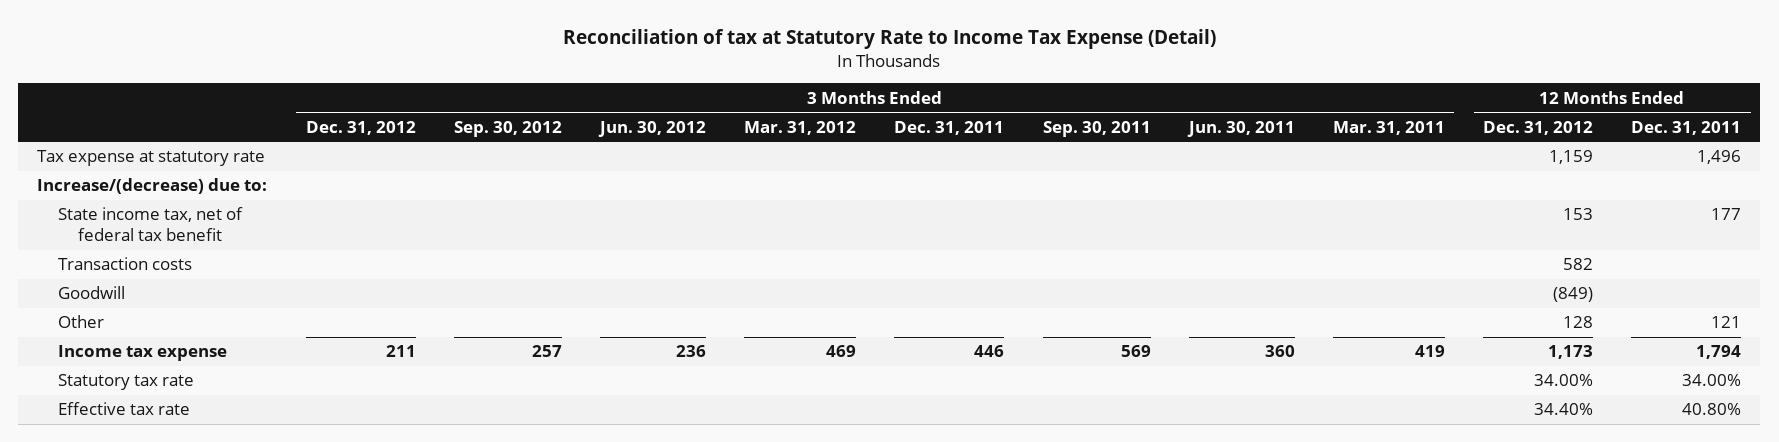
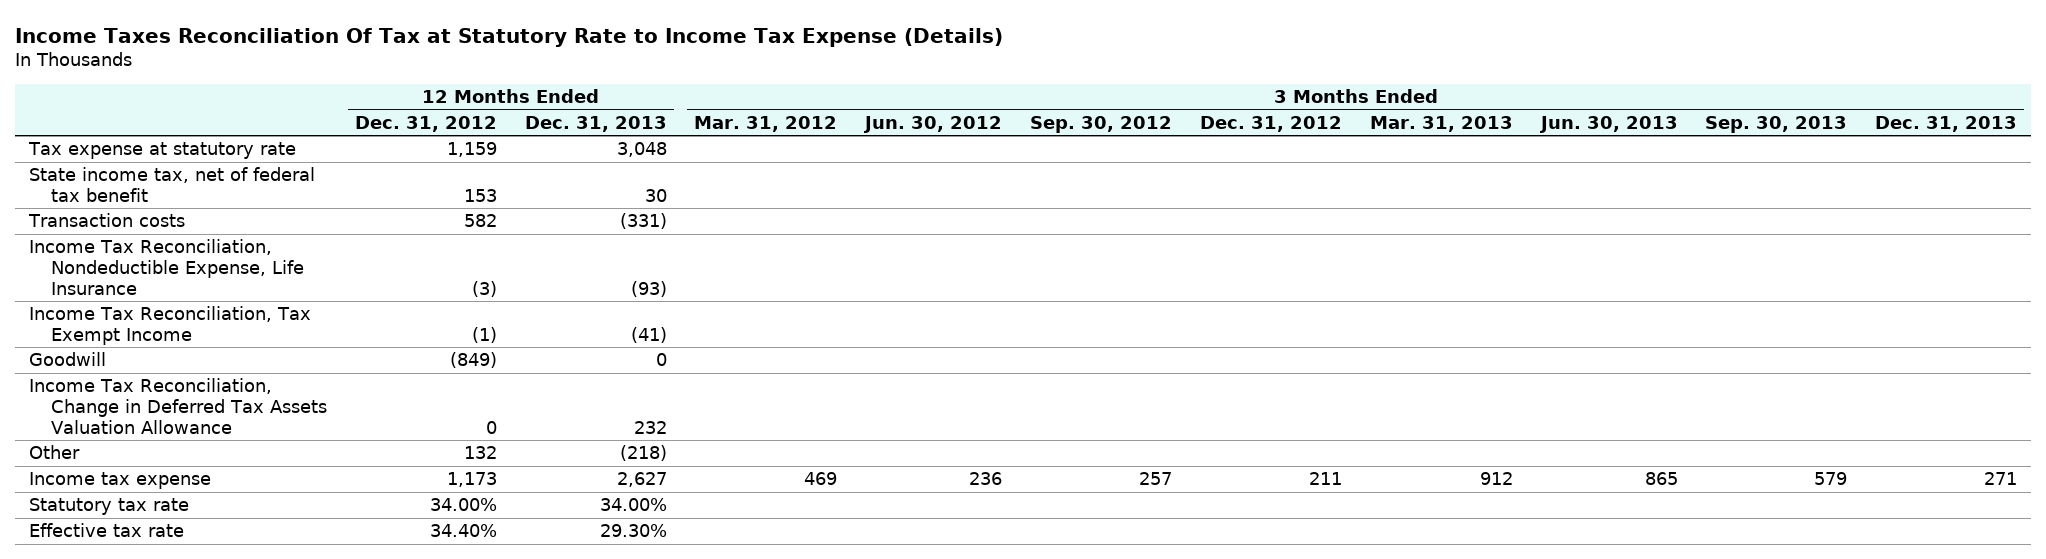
[563,29,1217,50] Reconciliation of tax at Statutory Rate to Income Tax Expense (Detail) -> [15,27,1004,47] Income Taxes Reconciliation Of Tax at Statutory Rate to Income Tax Expense (Details)
[894,120,1005,135] Dec. 31, 2011 -> none
[1042,120,1151,137] Sep. 30, 2011 -> none
[1186,120,1295,137] Jun. 30, 2011 -> none
[1332,120,1445,135] Mar. 31, 2011 -> none
[1631,120,1742,135] Dec. 31, 2011 -> none
none -> [524,115,667,132] Dec. 31, 2013
none -> [1369,115,1513,132] Mar. 31, 2013
none -> [1538,115,1678,133] Jun. 30, 2013
none -> [1705,115,1848,133] Sep. 30, 2013
none -> [1875,115,2018,132] Dec. 31, 2013
[37,178,268,195] Increase/(decrease) due to: -> none
none -> [29,239,304,296] Income Tax Reconciliation, Nondeductible Expense, Life Insurance
none -> [29,306,312,346] Income Tax Reconciliation, Tax Exempt Income
none -> [29,378,327,435] Income Tax Reconciliation, Change in Deferred Tax Assets Valuation Allowance
[1563,316,1594,329] 128 -> [463,446,497,460] 132

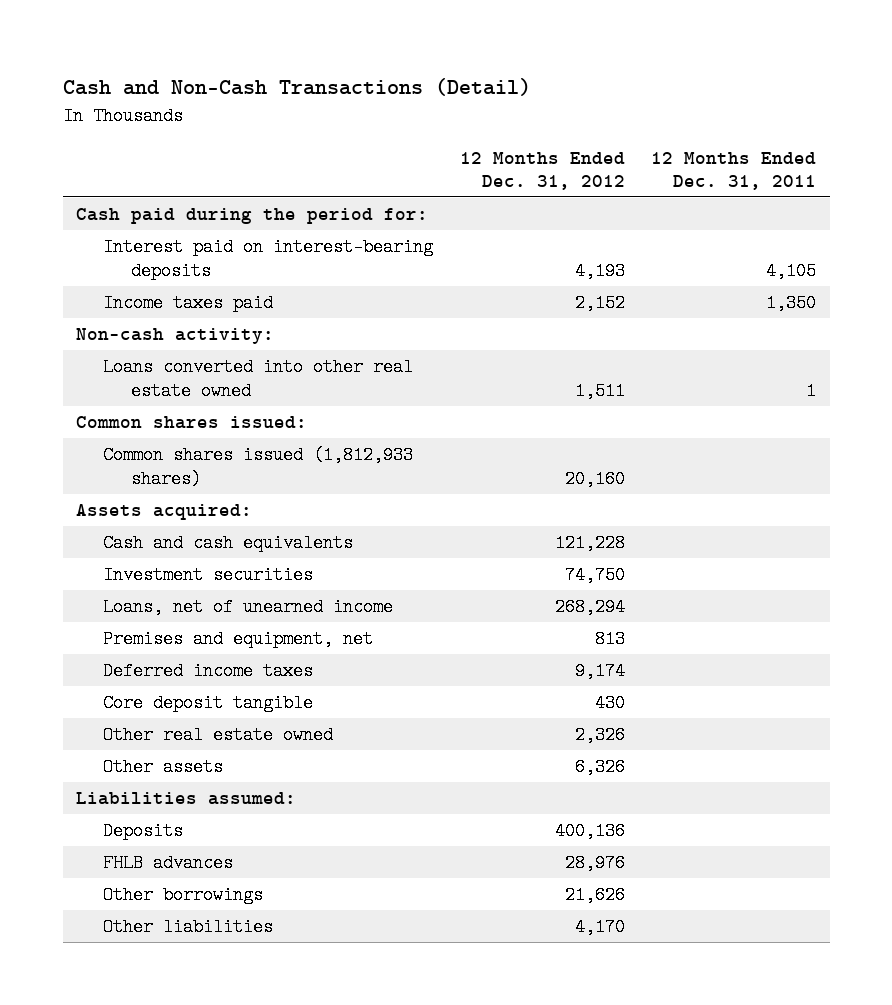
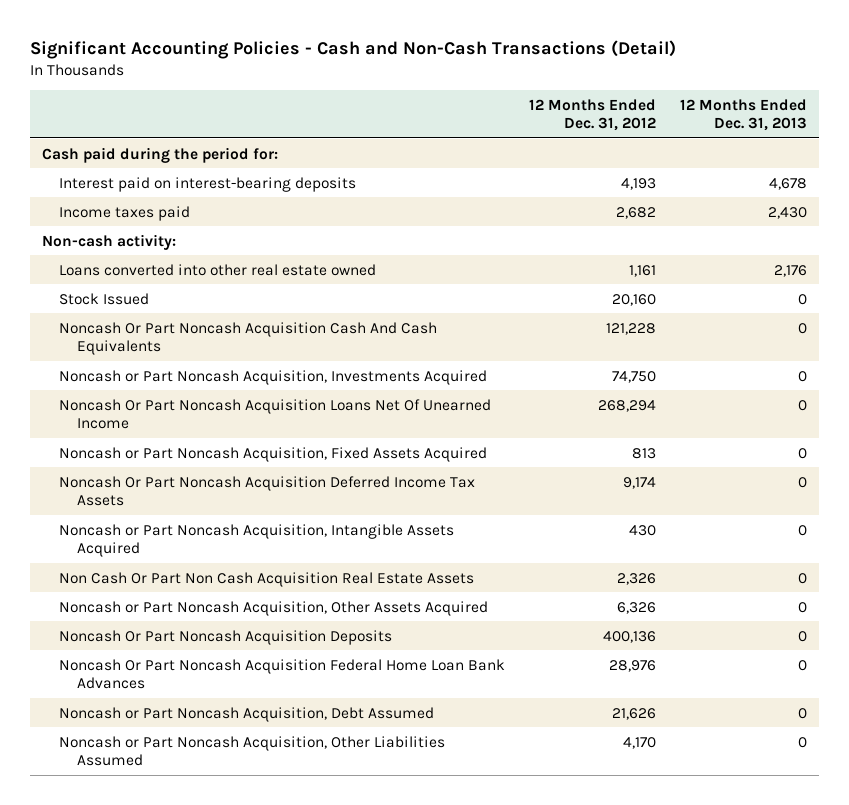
[62,77,531,96] Cash and Non-Cash Transactions (Detail) -> [29,39,676,59] Significant Accounting Policies - Cash and Non-Cash Transactions (Detail)
[651,151,817,191] 12 Months Ended Dec. 31, 2011 -> none
none -> [680,98,808,131] 12 Months Ended Dec. 31, 2013
[574,294,625,313] 2,152 -> [616,206,657,219] 2,682
[75,416,307,430] Common shares issued: -> none
[75,504,252,521] Assets acquired: -> none
[75,792,296,806] Liabilities assumed: -> none
[574,381,625,400] 1,511 -> [629,264,657,277] 1,161
[103,446,414,488] Common shares issued (1,812,933 shares) -> [59,292,150,305] Stock Issued
[103,534,354,553] Cash and cash equivalents -> [59,321,438,355] Noncash Or Part Noncash Acquisition Cash And Cash Equivalents
[103,566,314,585] Investment securities -> [59,369,488,385] Noncash or Part Noncash Acquisition, Investments Acquired
[103,598,394,617] Loans, net of unearned income -> [59,398,492,429] Noncash Or Part Noncash Acquisition Loans Net Of Unearned Income
[103,630,374,649] Premises and equipment, net -> [59,446,488,462] Noncash or Part Noncash Acquisition, Fixed Assets Acquired
[103,662,314,681] Deferred income taxes -> [59,475,476,506] Noncash Or Part Noncash Acquisition Deferred Income Tax Assets
[103,694,314,713] Core deposit tangible -> [59,523,455,557] Noncash or Part Noncash Acquisition, Intangible Assets Acquired
[103,726,334,745] Other real estate owned -> [59,571,475,587] Non Cash Or Part Non Cash Acquisition Real Estate Assets
[103,758,224,777] Other assets -> [59,600,489,616] Noncash or Part Noncash Acquisition, Other Assets Acquired
[103,822,184,841] Deposits -> [59,629,393,645] Noncash Or Part Noncash Acquisition Deposits
[103,854,234,873] FHLB advances -> [59,658,506,689] Noncash Or Part Noncash Acquisition Federal Home Loan Bank Advances
[103,886,264,905] Other borrowings -> [59,706,435,722] Noncash or Part Noncash Acquisition, Debt Assumed
[103,918,274,937] Other liabilities -> [59,735,446,766] Noncash or Part Noncash Acquisition, Other Liabilities Assumed

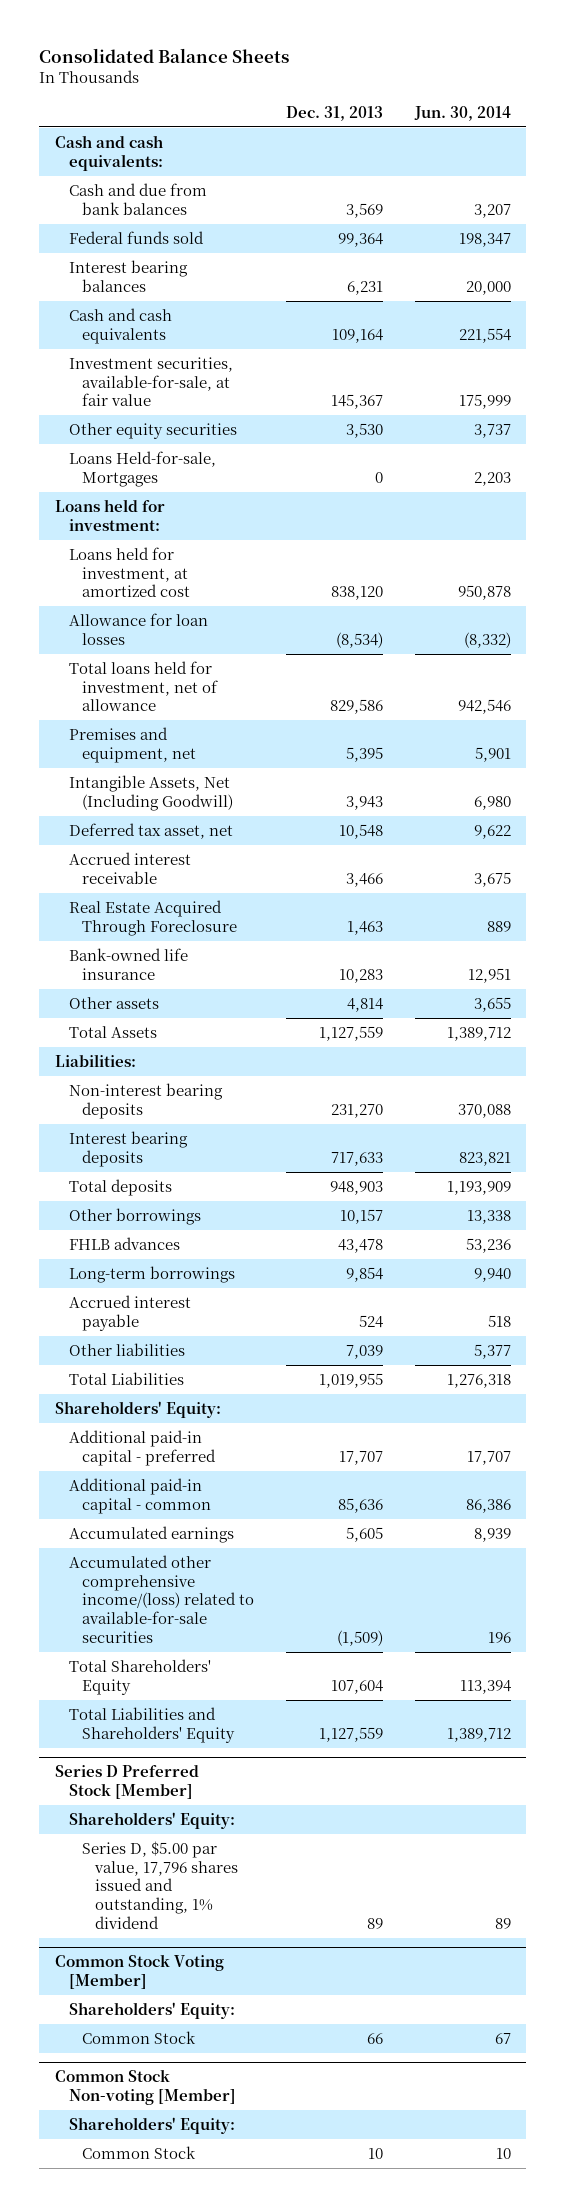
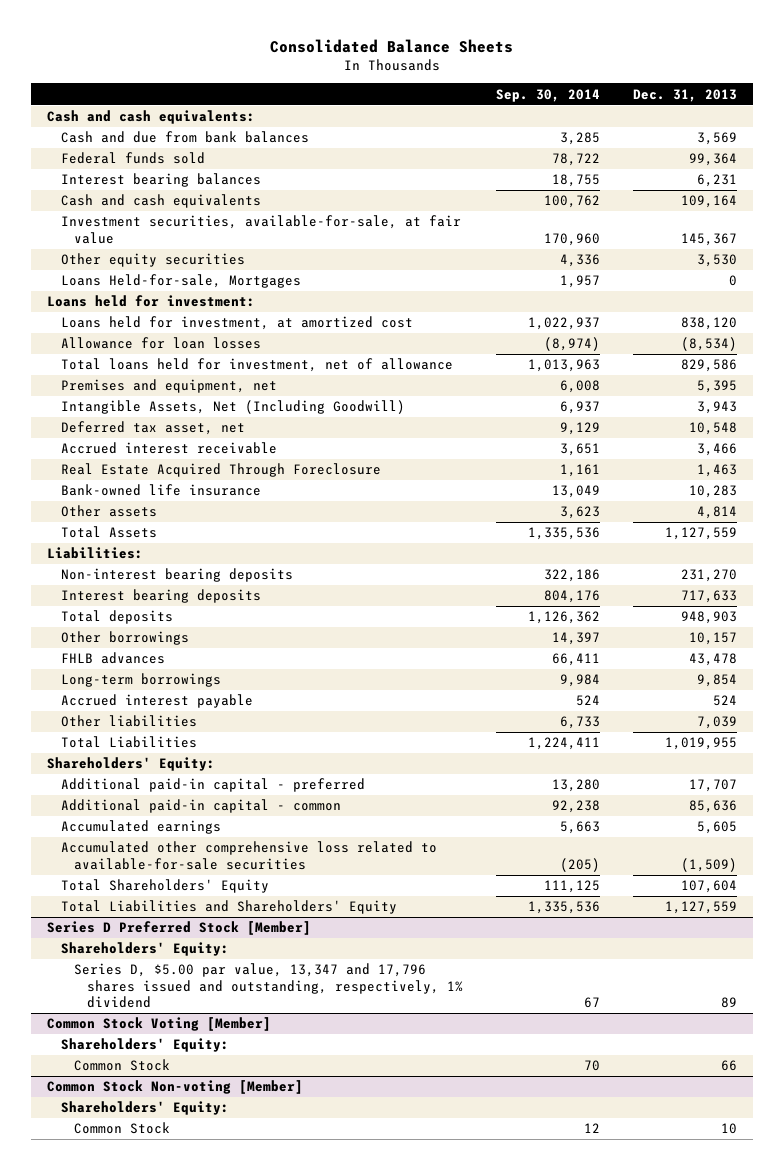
[413,105,511,121] Jun. 30, 2014 -> none
none -> [495,88,600,102] Sep. 30, 2014
[68,1555,254,1643] Accumulated other comprehensive income/(loss) related to available-for-sale securities -> [60,841,437,870] Accumulated other comprehensive loss related to available-for-sale securities
[81,1841,238,1929] Series D, $5.00 par value, 17,796 shares issued and outstanding, 1% dividend -> [73,963,464,1009] Series D, $5.00 par value, 13,347 and 17,796 shares issued and outstanding, respectively, 1% dividend

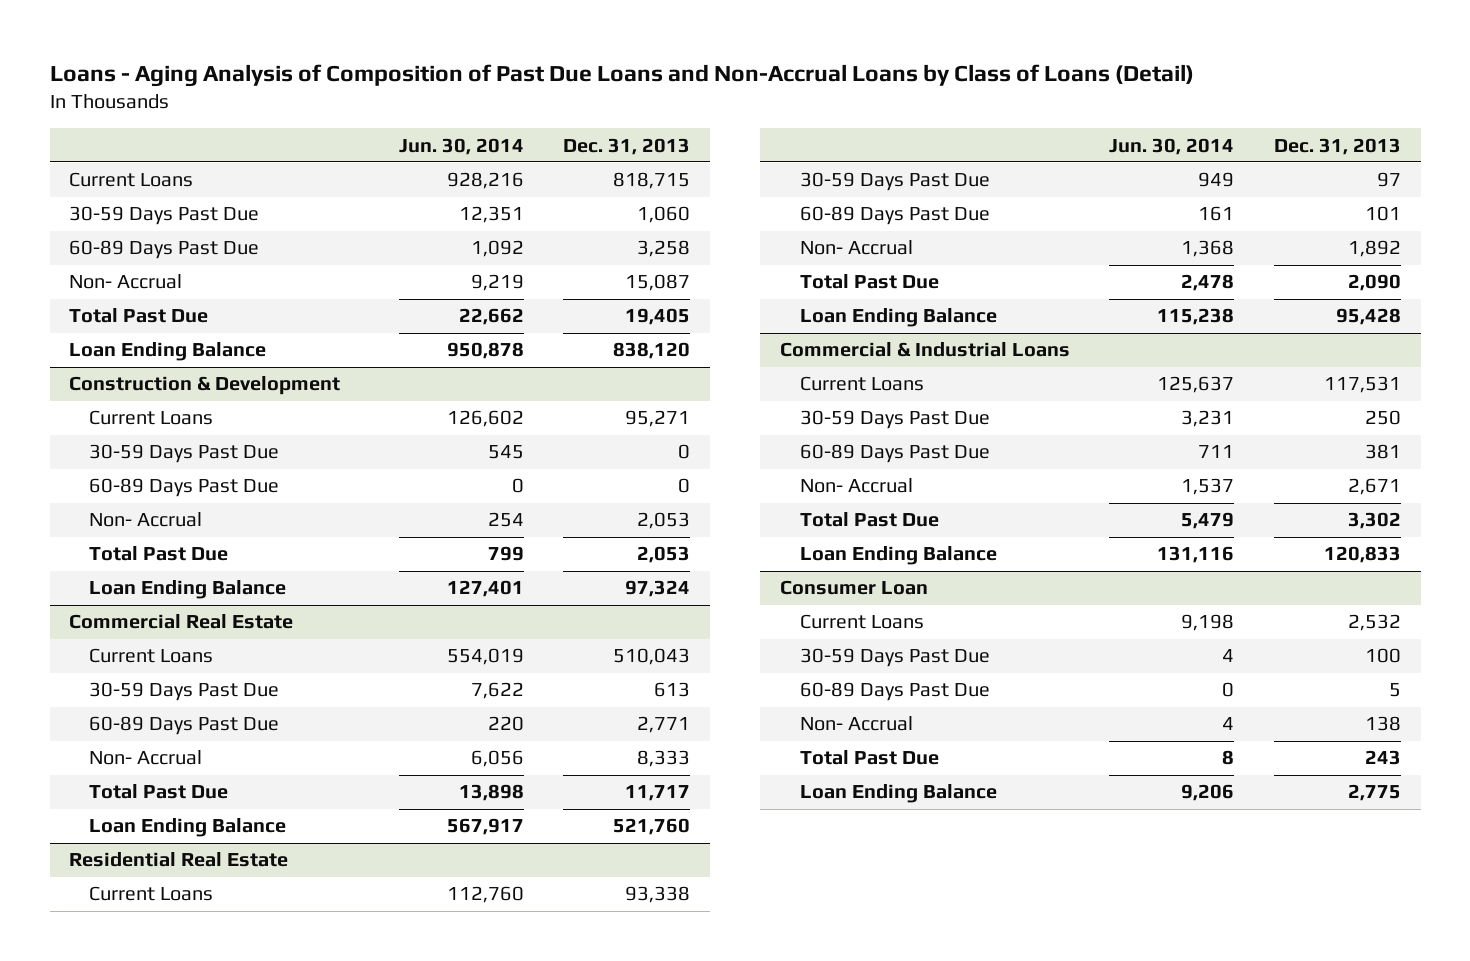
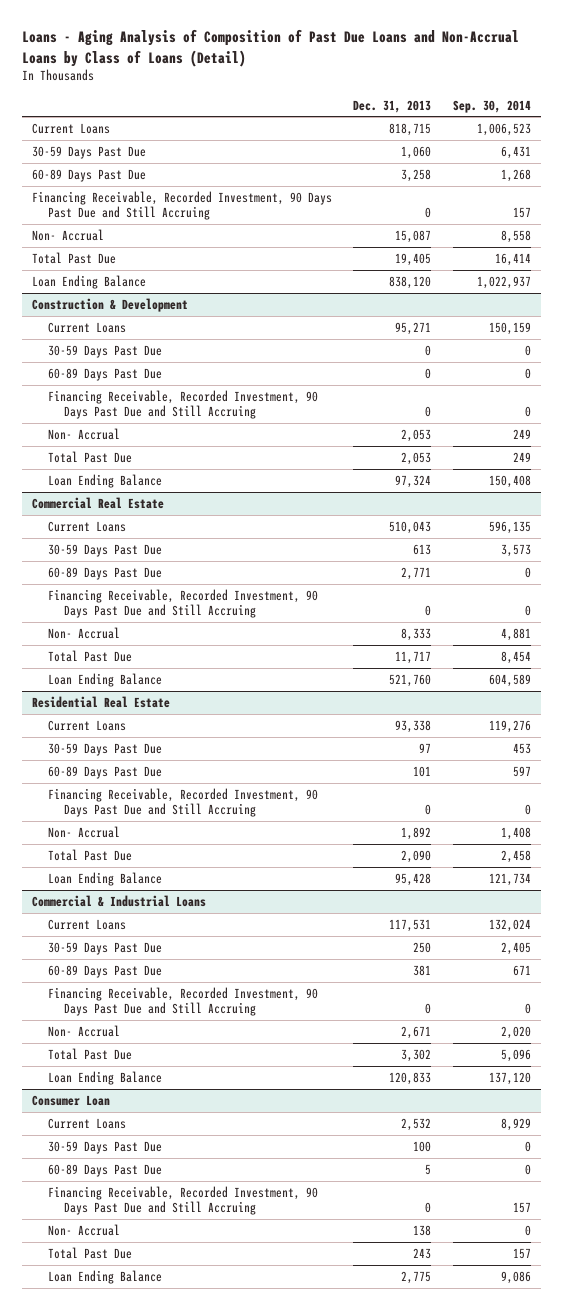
[398,137,524,155] Jun. 30, 2014 -> none
none -> [452,99,531,113] Sep. 30, 2014
none -> [32,190,333,221] Financing Receivable, Recorded Investment, 90 Days Past Due and Still Accruing
none -> [48,389,319,420] Financing Receivable, Recorded Investment, 90 Days Past Due and Still Accruing
none -> [48,588,319,619] Financing Receivable, Recorded Investment, 90 Days Past Due and Still Accruing
none -> [48,787,319,818] Financing Receivable, Recorded Investment, 90 Days Past Due and Still Accruing
none -> [48,986,319,1017] Financing Receivable, Recorded Investment, 90 Days Past Due and Still Accruing
none -> [48,1185,319,1216] Financing Receivable, Recorded Investment, 90 Days Past Due and Still Accruing

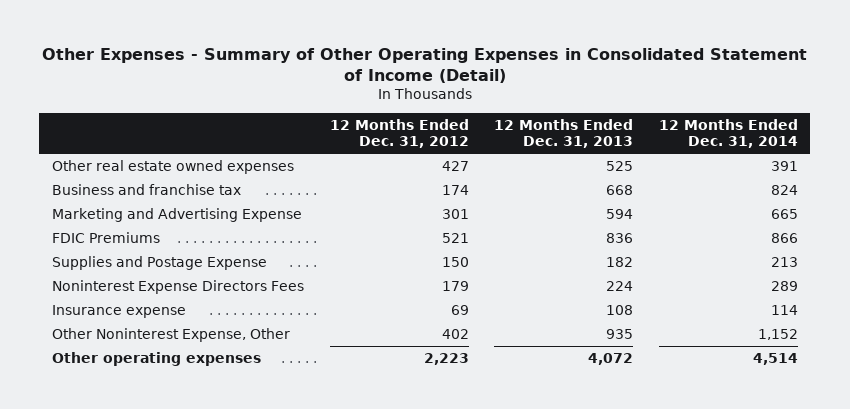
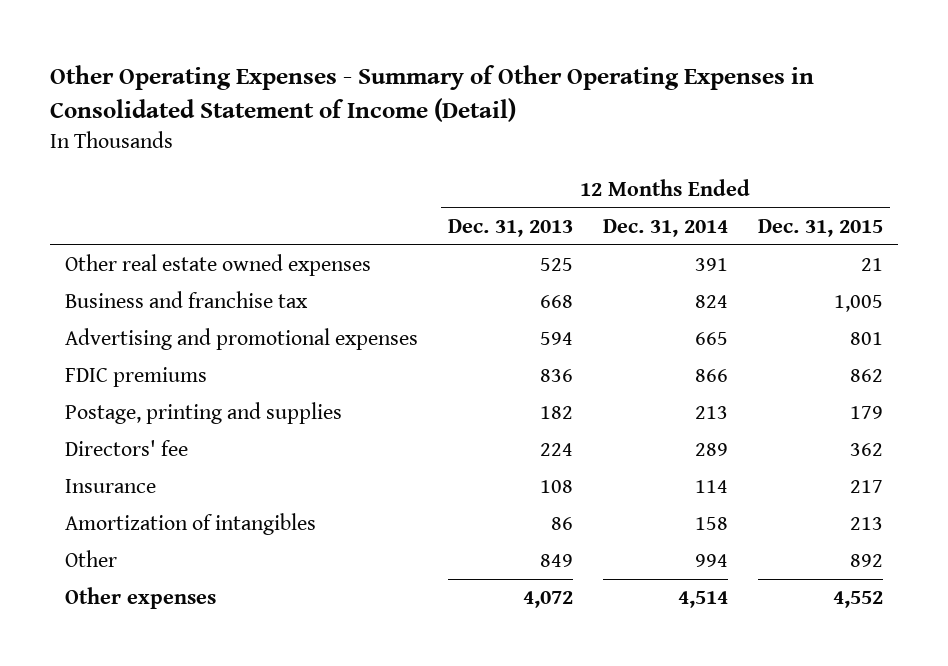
[41,48,807,84] Other Expenses - Summary of Other Operating Expenses in Consolidated Statement of Income (Detail) -> [50,65,815,123] Other Operating Expenses - Summary of Other Operating Expenses in Consolidated Statement of Income (Detail)
[329,119,469,149] 12 Months Ended Dec. 31, 2012 -> none
none -> [757,218,883,237] Dec. 31, 2015
[51,208,302,223] Marketing and Advertising Expense -> [65,328,419,351] Advertising and promotional expenses
[51,232,160,244] FDIC Premiums -> [65,367,208,388] FDIC premiums
[51,256,267,271] Supplies and Postage Expense -> [65,402,343,425] Postage, printing and supplies
[51,280,304,295] Noninterest Expense Directors Fees -> [65,440,189,457] Directors' fee
[51,305,186,319] Insurance expense -> [65,479,157,494] Insurance
none -> [65,513,317,536] Amortization of intangibles
[51,328,290,343] Other Noninterest Expense, Other -> [65,550,118,568] Other
[606,329,634,340] 935 -> [540,554,574,568] 849
[757,329,798,341] 1,152 -> [694,554,728,568] 994
[51,352,261,367] Other operating expenses -> [65,587,217,610] Other expenses

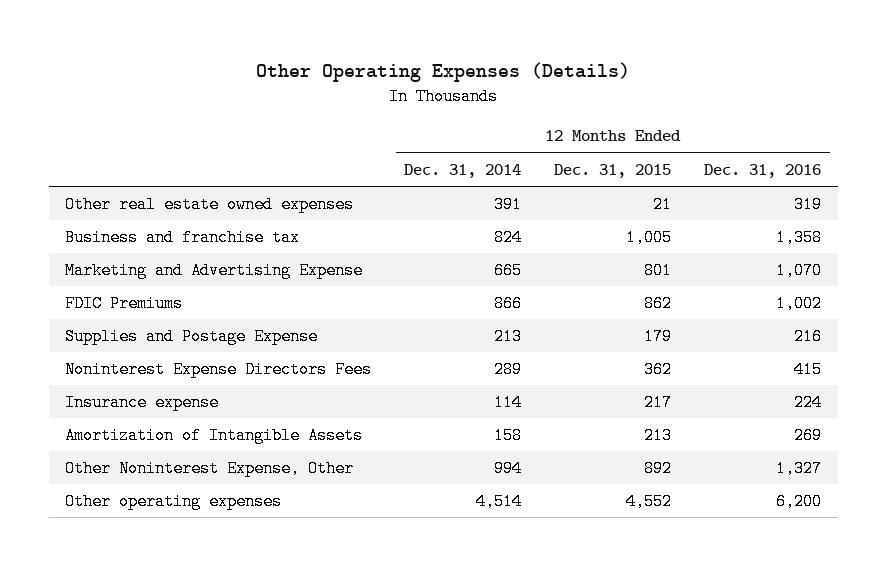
[50,65,815,123] Other Operating Expenses - Summary of Other Operating Expenses in Consolidated Statement of Income (Detail) -> [256,61,631,82] Other Operating Expenses (Details)
[448,218,574,237] Dec. 31, 2013 -> none
none -> [704,163,822,178] Dec. 31, 2016
[65,328,419,351] Advertising and promotional expenses -> [65,262,364,280] Marketing and Advertising Expense
[65,367,208,388] FDIC premiums -> [65,295,184,313] FDIC Premiums
[65,402,343,425] Postage, printing and supplies -> [65,328,319,346] Supplies and Postage Expense
[65,440,189,457] Directors' fee -> [65,361,373,379] Noninterest Expense Directors Fees
[65,479,157,494] Insurance -> [65,394,220,412] Insurance expense
[65,513,317,536] Amortization of intangibles -> [65,427,364,445] Amortization of Intangible Assets
[65,550,118,568] Other -> [65,460,355,478] Other Noninterest Expense, Other
[65,587,217,610] Other expenses -> [65,493,283,511] Other operating expenses

